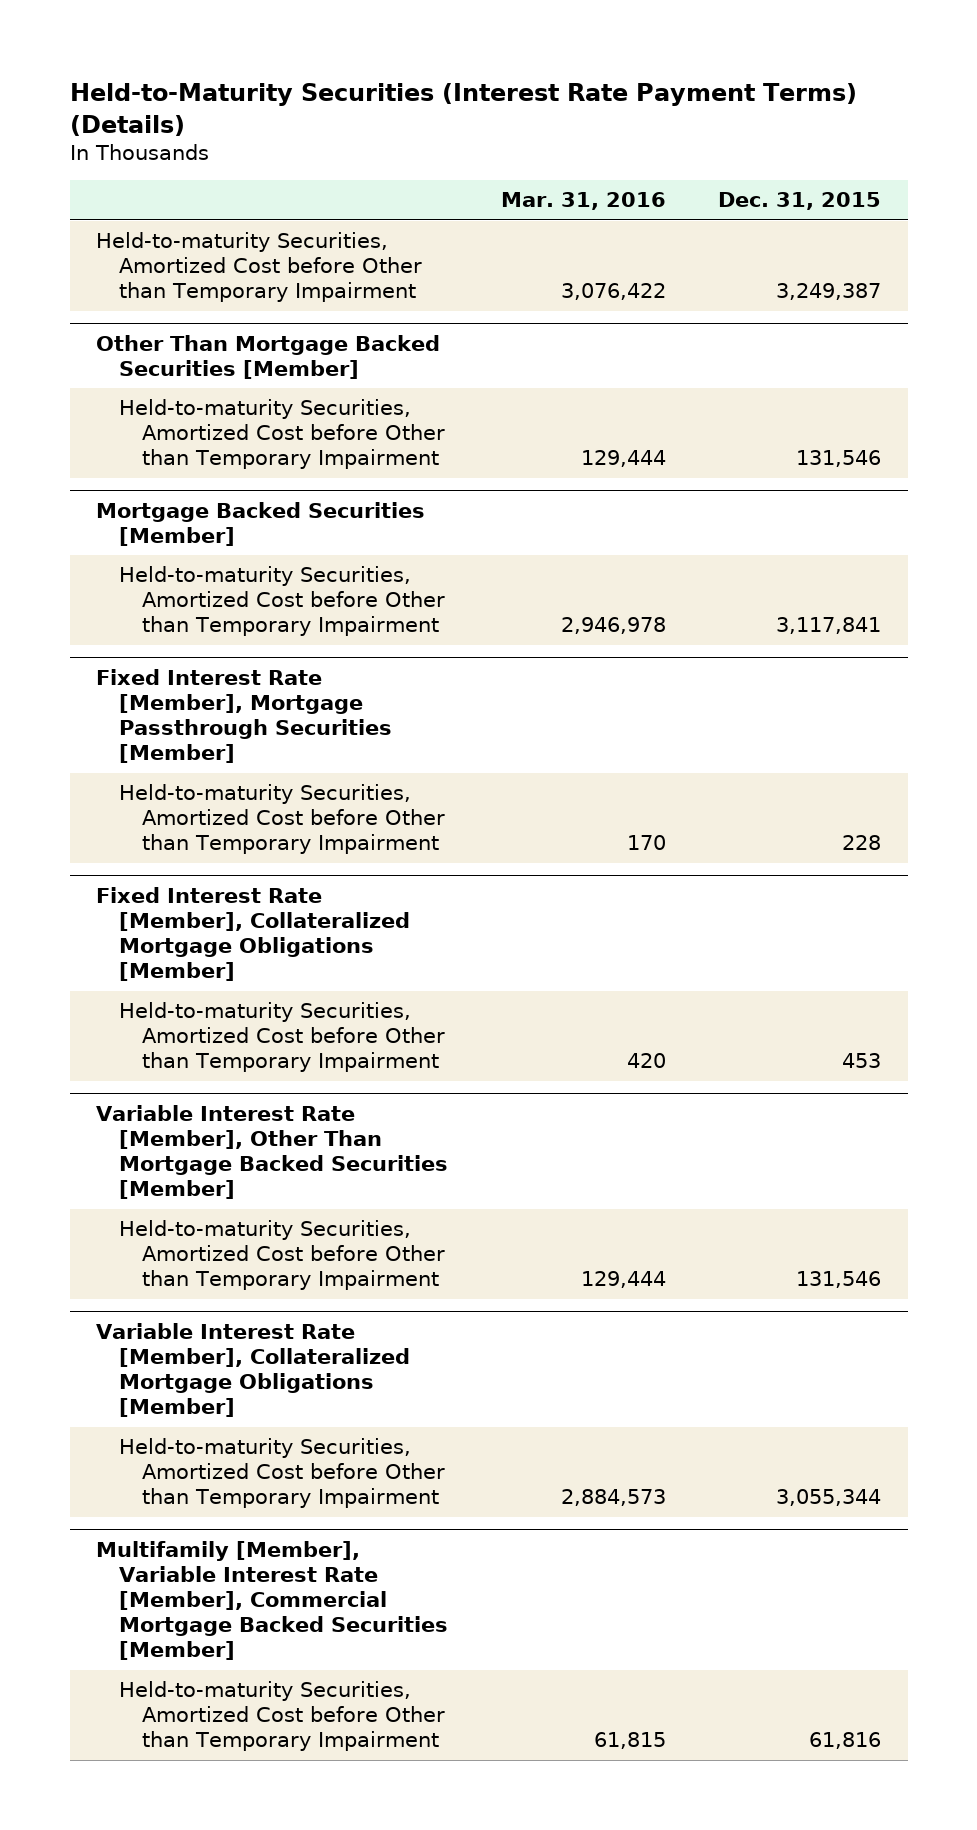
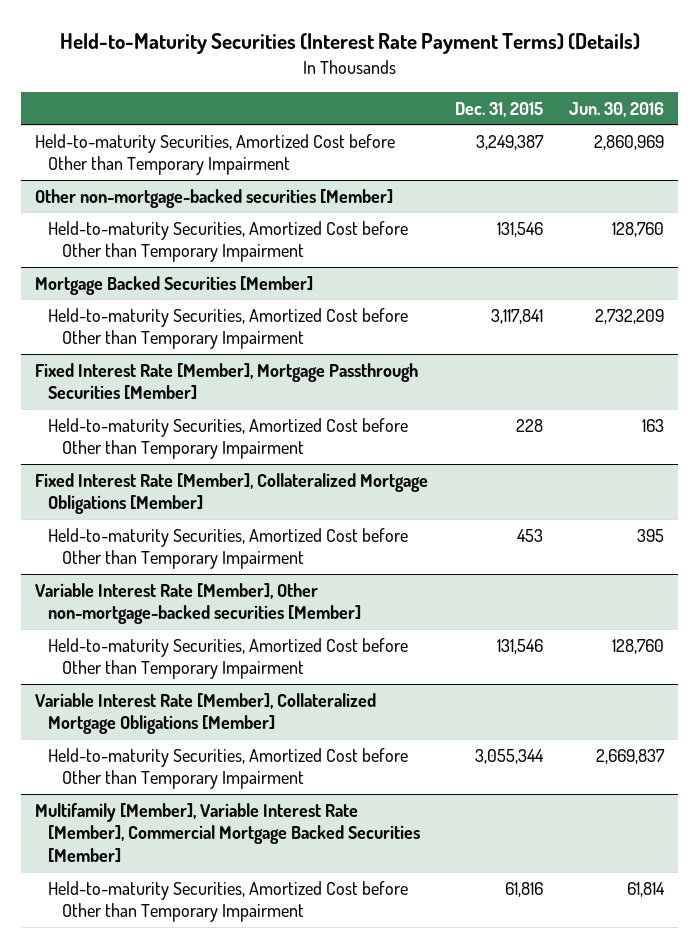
[500,192,666,211] Mar. 31, 2016 -> none
none -> [569,101,665,117] Jun. 30, 2016
[95,334,440,379] Other Than Mortgage Backed Securities [Member] -> [34,188,393,208] Other non-mortgage-backed securities [Member]
[95,1104,449,1200] Variable Interest Rate [Member], Other Than Mortgage Backed Securities [Member] -> [34,582,362,625] Variable Interest Rate [Member], Other non-mortgage-backed securities [Member]

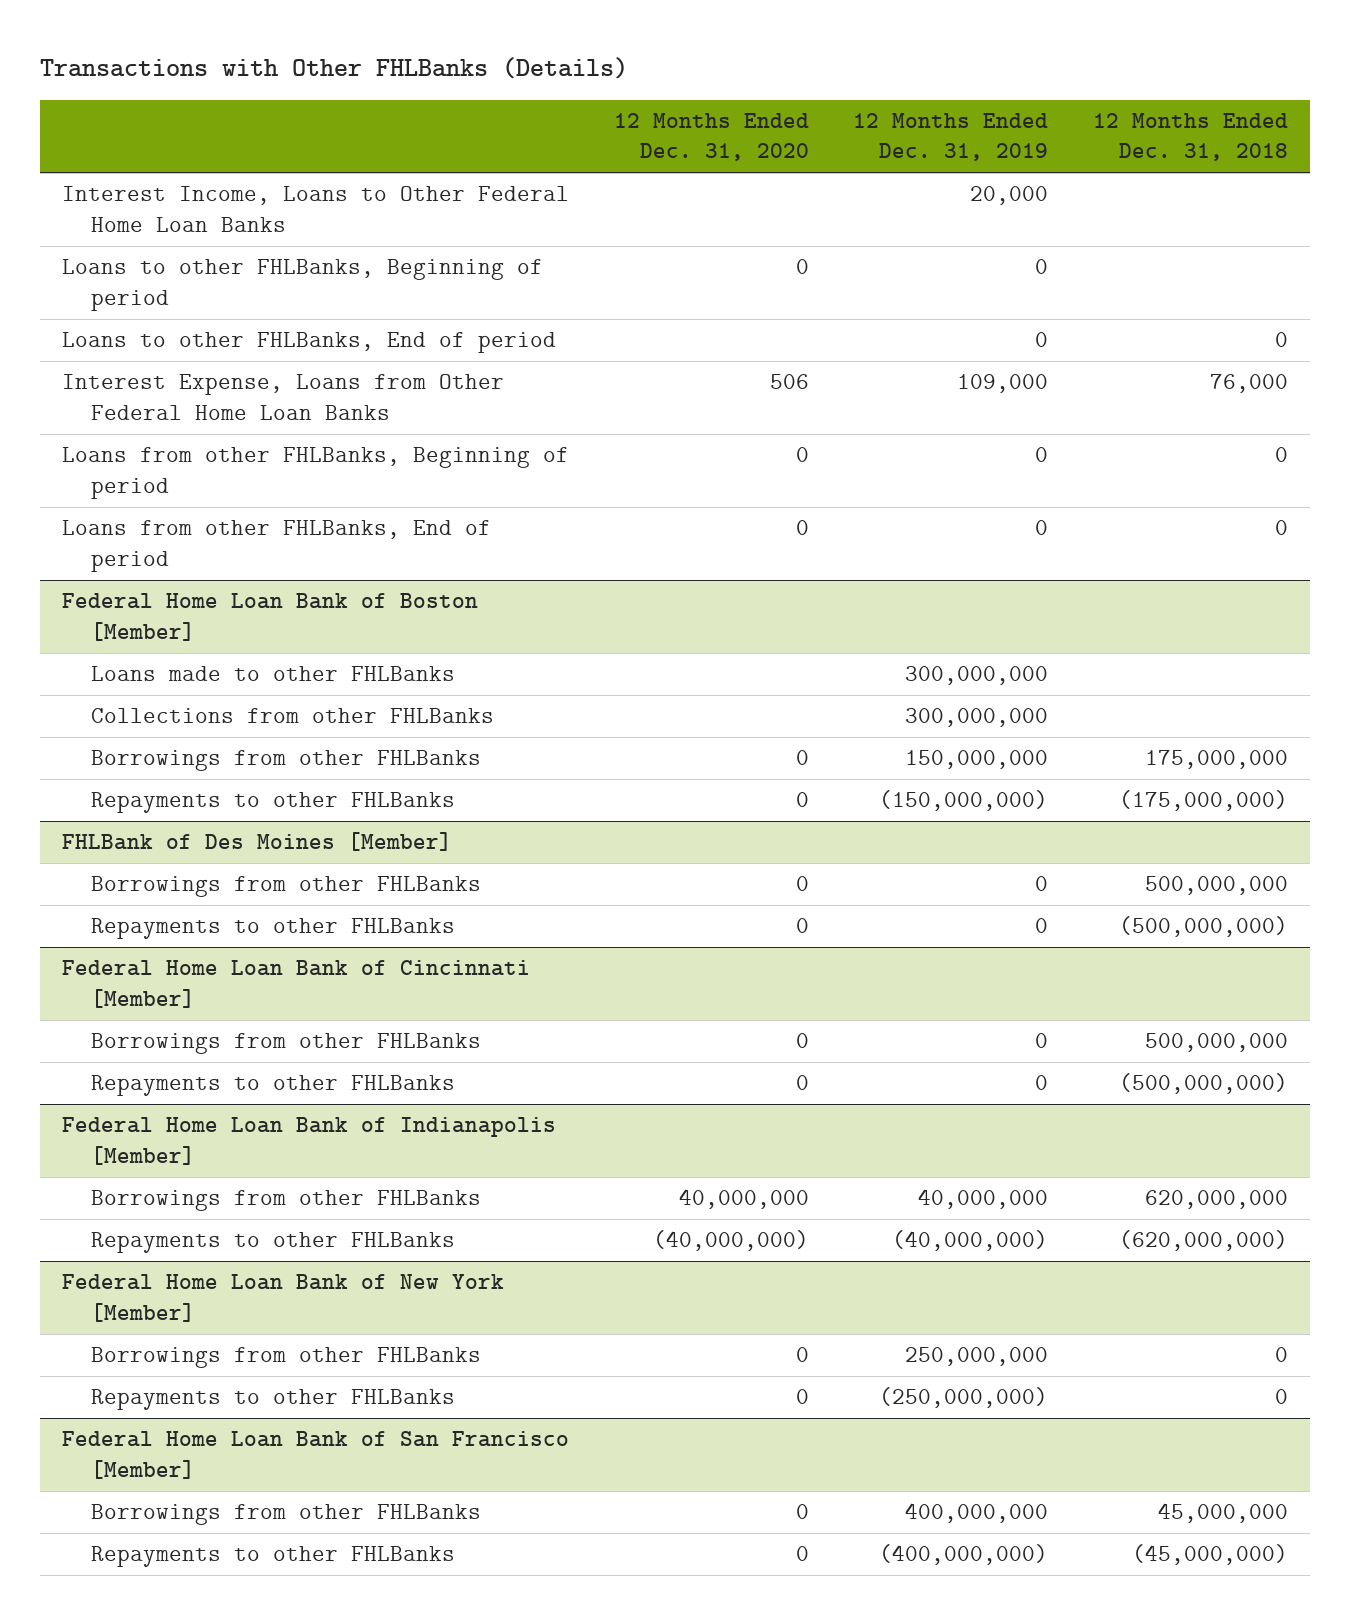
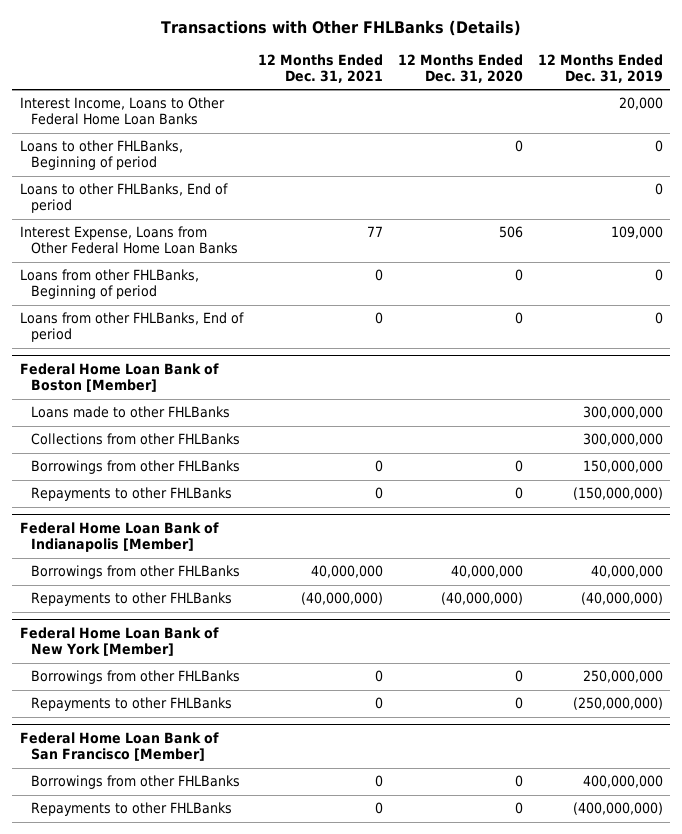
[1092,113,1288,162] 12 Months Ended Dec. 31, 2018 -> none
none -> [257,53,383,83] 12 Months Ended Dec. 31, 2021
[62,832,453,852] FHLBank of Des Moines [Member] -> none
[91,876,482,898] Borrowings from other FHLBanks -> none
[91,918,456,940] Repayments to other FHLBanks -> none
[62,960,531,1008] Federal Home Loan Bank of Cincinnati [Member] -> none
[91,1033,482,1055] Borrowings from other FHLBanks -> none
[91,1075,456,1097] Repayments to other FHLBanks -> none

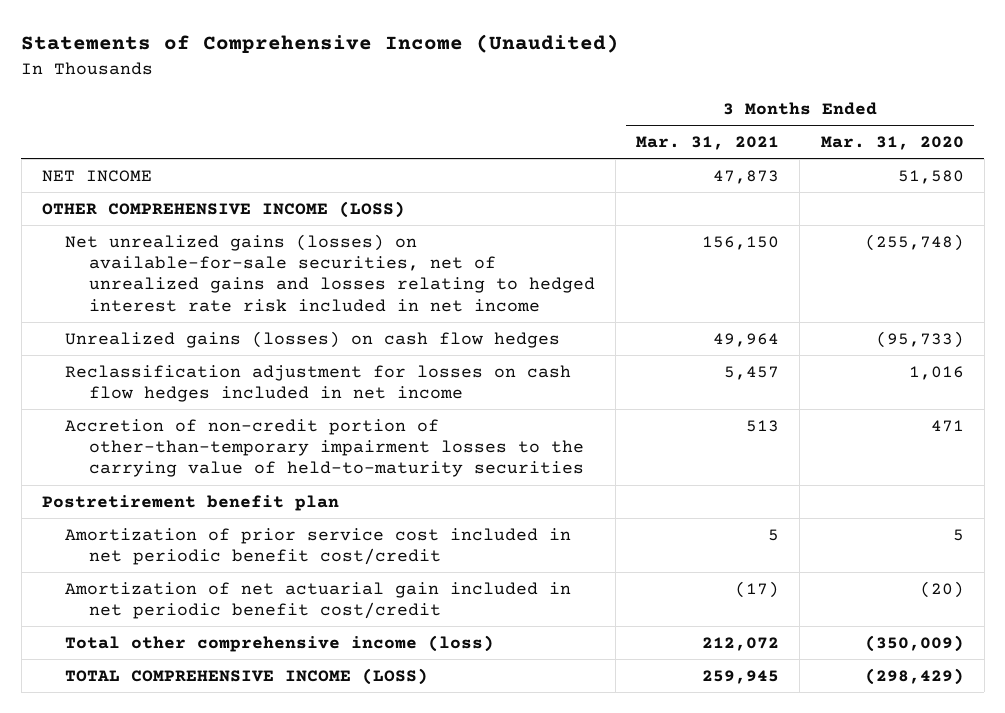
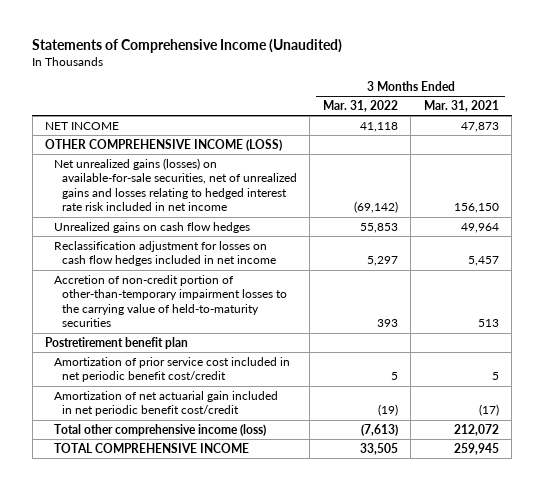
[820,135,964,150] Mar. 31, 2020 -> none
none -> [322,100,398,113] Mar. 31, 2022
[65,330,561,348] Unrealized gains (losses) on cash flow hedges -> [53,221,250,233] Unrealized gains on cash flow hedges
[65,667,429,685] TOTAL COMPREHENSIVE INCOME (LOSS) -> [53,442,249,453] TOTAL COMPREHENSIVE INCOME

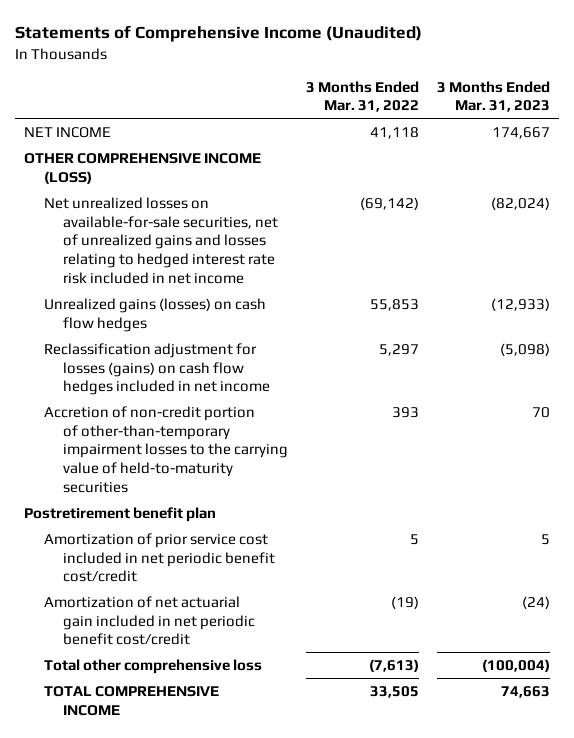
[423,100,499,113] Mar. 31, 2021 -> none
none -> [437,80,551,113] 3 Months Ended Mar. 31, 2023
[53,157,297,212] Net unrealized gains (losses) on available-for-sale securities, net of unrealized gains and losses relating to hedged interest rate risk included in net income -> [43,196,279,284] Net unrealized losses on available-for-sale securities, net of unrealized gains and losses relating to hedged interest rate risk included in net income
[53,221,250,233] Unrealized gains on cash flow hedges -> [43,297,266,332] Unrealized gains (losses) on cash flow hedges
[53,240,276,267] Reclassification adjustment for losses on cash flow hedges included in net income -> [43,342,271,396] Reclassification adjustment for losses (gains) on cash flow hedges included in net income
[53,423,266,436] Total other comprehensive income (loss) -> [43,658,262,674] Total other comprehensive loss

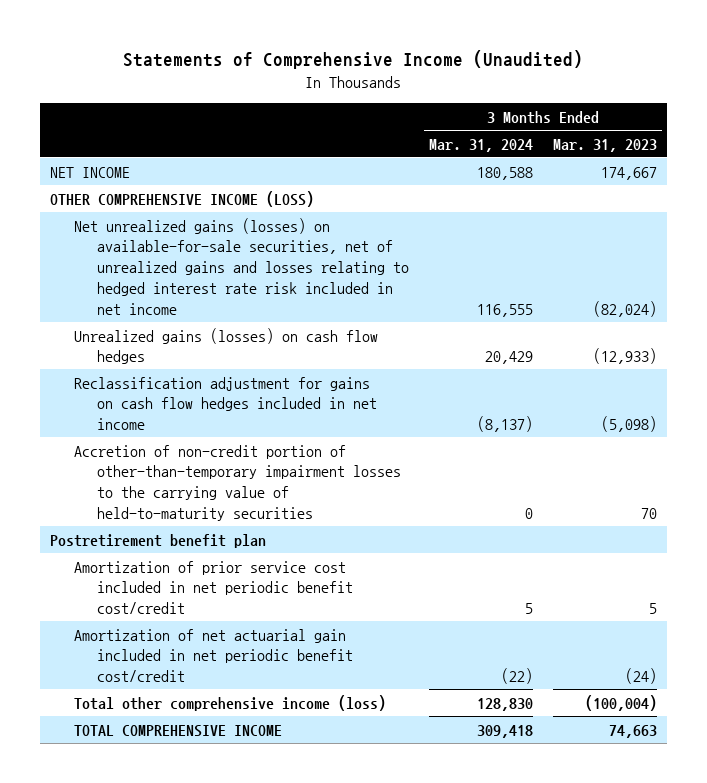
[306,80,420,113] 3 Months Ended Mar. 31, 2022 -> none
none -> [428,138,533,152] Mar. 31, 2024
[43,196,279,284] Net unrealized losses on available-for-sale securities, net of unrealized gains and losses relating to hedged interest rate risk included in net income -> [73,217,410,315] Net unrealized gains (losses) on available-for-sale securities, net of unrealized gains and losses relating to hedged interest rate risk included in net income
[43,342,271,396] Reclassification adjustment for losses (gains) on cash flow hedges included in net income -> [73,376,378,431] Reclassification adjustment for gains on cash flow hedges included in net income
[43,658,262,674] Total other comprehensive loss -> [73,694,386,711] Total other comprehensive income (loss)

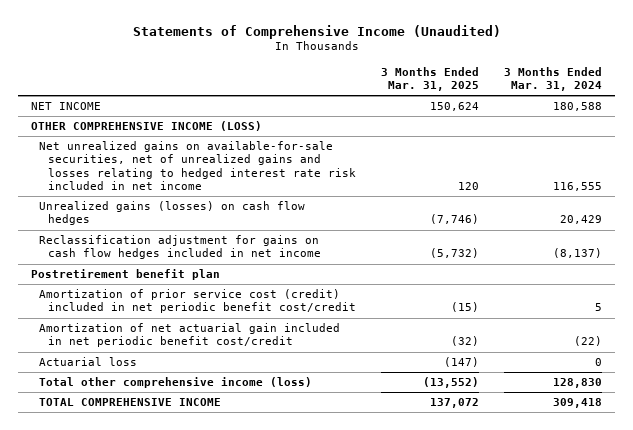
[552,138,657,152] Mar. 31, 2023 -> none
none -> [381,66,480,91] 3 Months Ended Mar. 31, 2025
[73,217,410,315] Net unrealized gains (losses) on available-for-sale securities, net of unrealized gains and losses relating to hedged interest rate risk included in net income -> [39,141,356,191] Net unrealized gains on available-for-sale securities, net of unrealized gains and losses relating to hedged interest rate risk included in net income
[73,444,402,521] Accretion of non-credit portion of other-than-temporary impairment losses to the carrying value of held-to-maturity securities -> none
[73,560,354,615] Amortization of prior service cost included in net periodic benefit cost/credit -> [39,289,356,314] Amortization of prior service cost (credit) included in net periodic benefit cost/credit
none -> [39,357,138,367] Actuarial loss

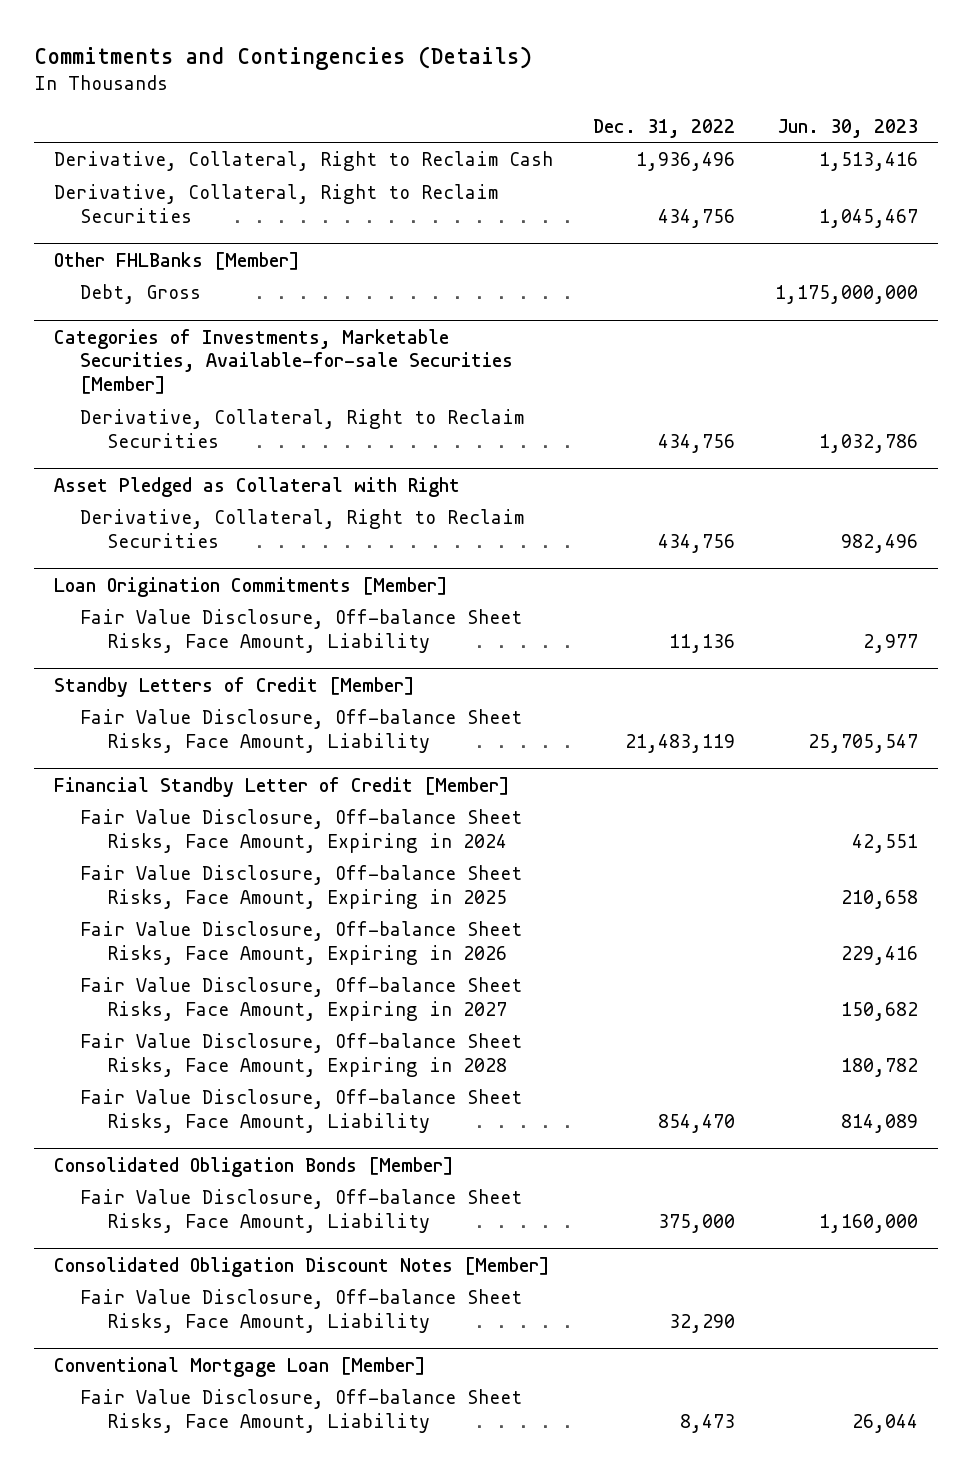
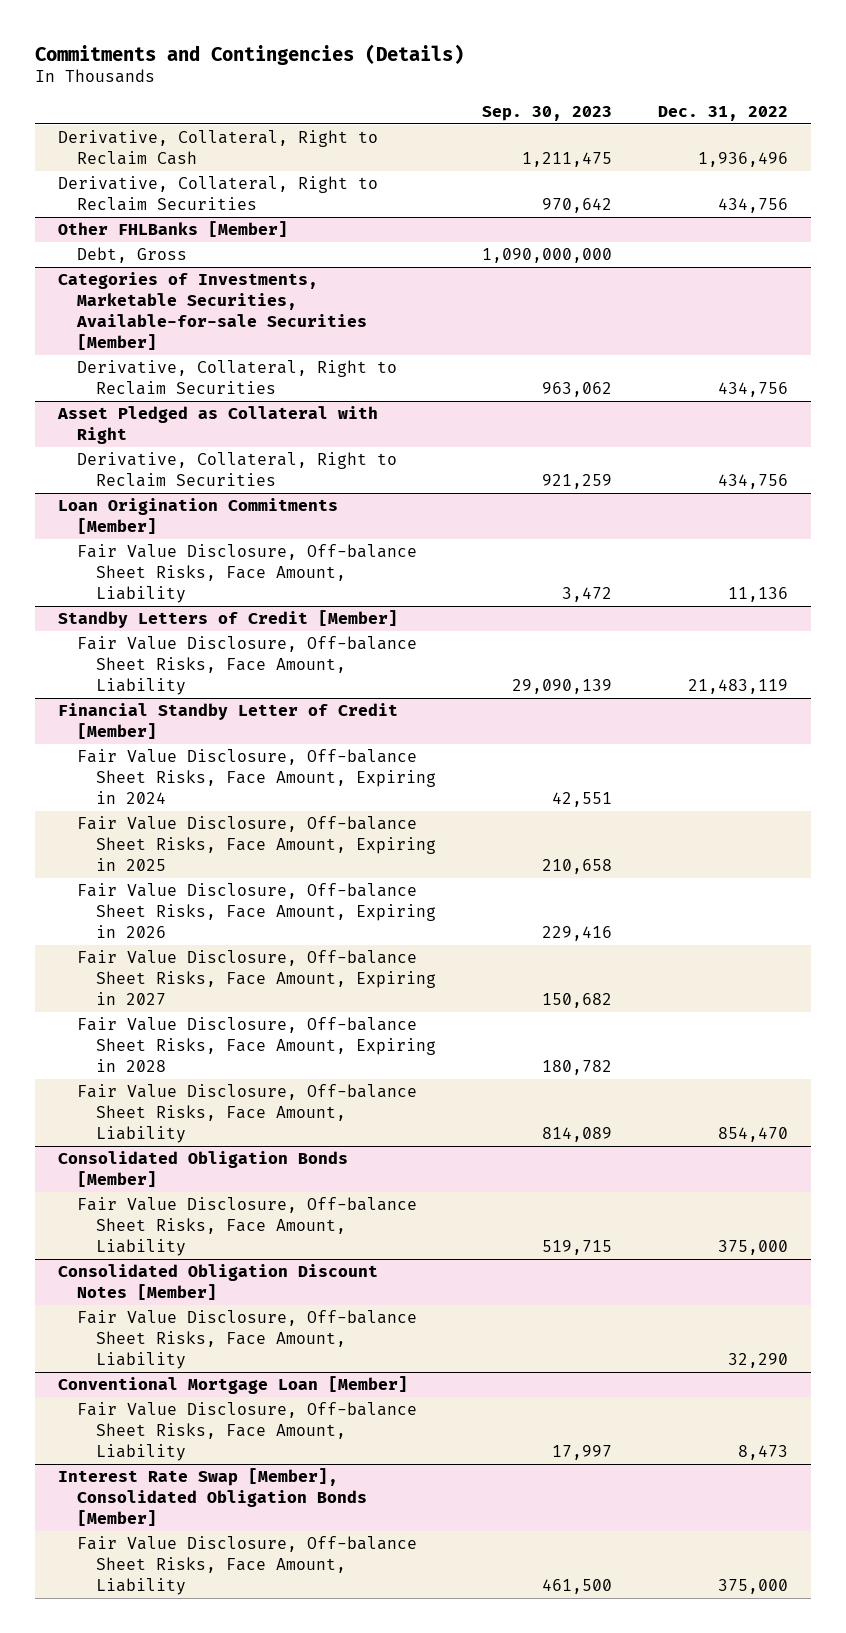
[777,118,918,138] Jun. 30, 2023 -> none
none -> [481,105,612,121] Sep. 30, 2023
none -> [58,1468,367,1527] Interest Rate Swap [Member], Consolidated Obligation Bonds [Member]
none -> [76,1536,417,1596] Fair Value Disclosure, Off-balance Sheet Risks, Face Amount, Liability

